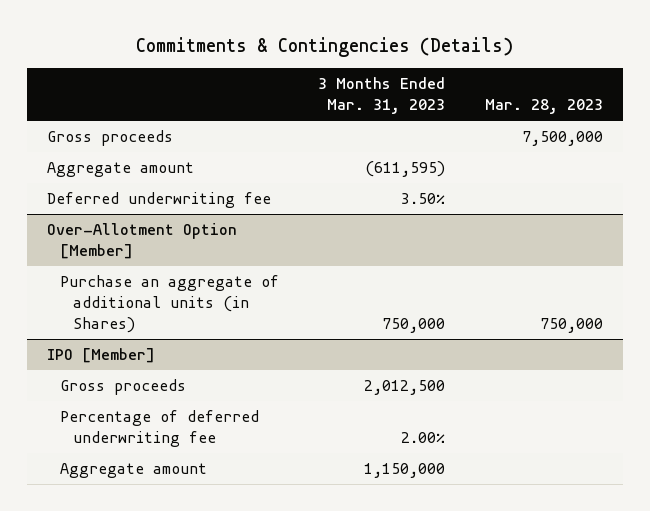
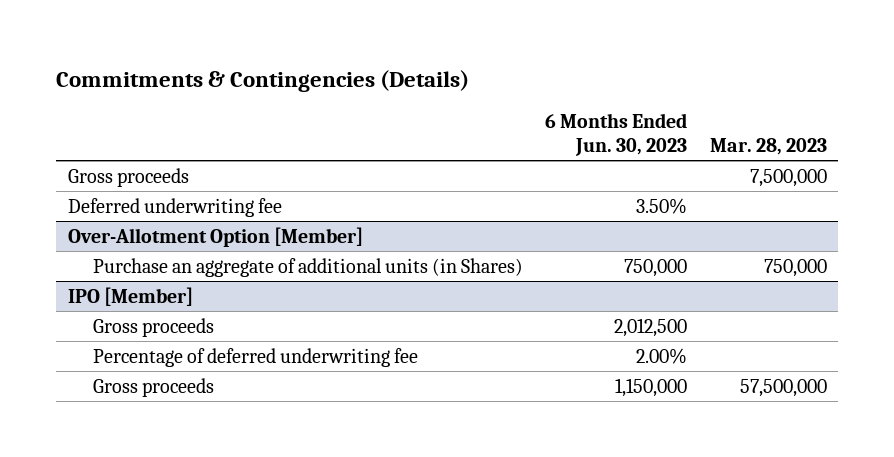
[318,77,446,115] 3 Months Ended Mar. 31, 2023 -> none
none -> [545,113,688,156] 6 Months Ended Jun. 30, 2023
[46,162,194,178] Aggregate amount -> none
[60,463,208,479] Aggregate amount -> none
none -> [92,377,214,397] Gross proceeds

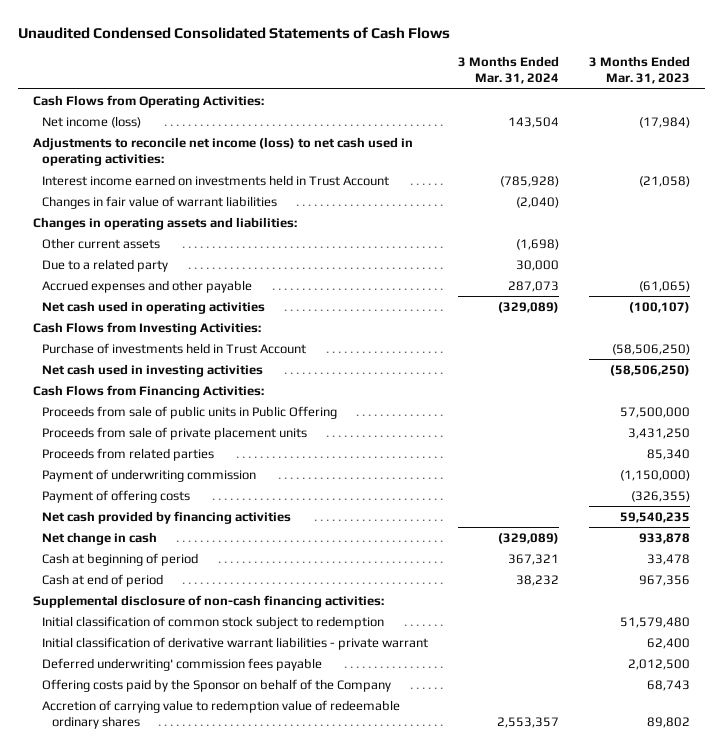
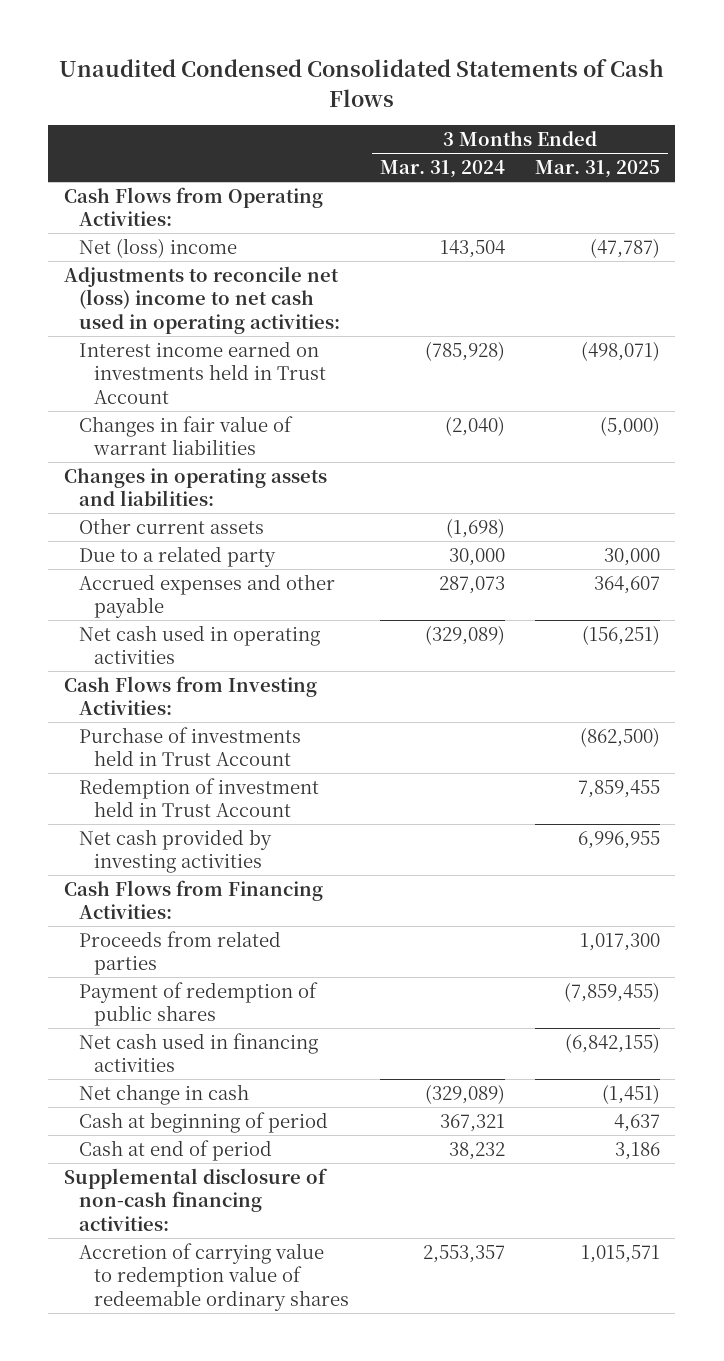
[588,56,690,85] 3 Months Ended Mar. 31, 2023 -> none
none -> [535,160,661,179] Mar. 31, 2025
[42,116,142,129] Net income (loss) -> [78,237,237,258] Net (loss) income
[32,137,413,167] Adjustments to reconcile net income (loss) to net cash used in operating activities: -> [63,265,340,334] Adjustments to reconcile net (loss) income to net cash used in operating activities:
none -> [78,777,319,818] Redemption of investment held in Trust Account
[42,364,264,378] Net cash used in investing activities -> [78,828,272,874] Net cash provided by investing activities
[42,406,338,420] Proceeds from sale of public units in Public Offering -> none
[42,427,308,441] Proceeds from sale of private placement units -> none
[42,469,257,483] Payment of underwriting commission -> none
[42,490,191,504] Payment of offering costs -> none
none -> [78,981,318,1027] Payment of redemption of public shares
[42,511,292,525] Net cash provided by financing activities -> [78,1032,318,1073] Net cash used in financing activities
[42,616,385,630] Initial classification of common stock subject to redemption -> none
[42,637,429,651] Initial classification of derivative warrant liabilities - private warrant -> none
[42,658,323,672] Deferred underwriting' commission fees payable -> none
[42,679,392,693] Offering costs paid by the Sponsor on behalf of the Company -> none

